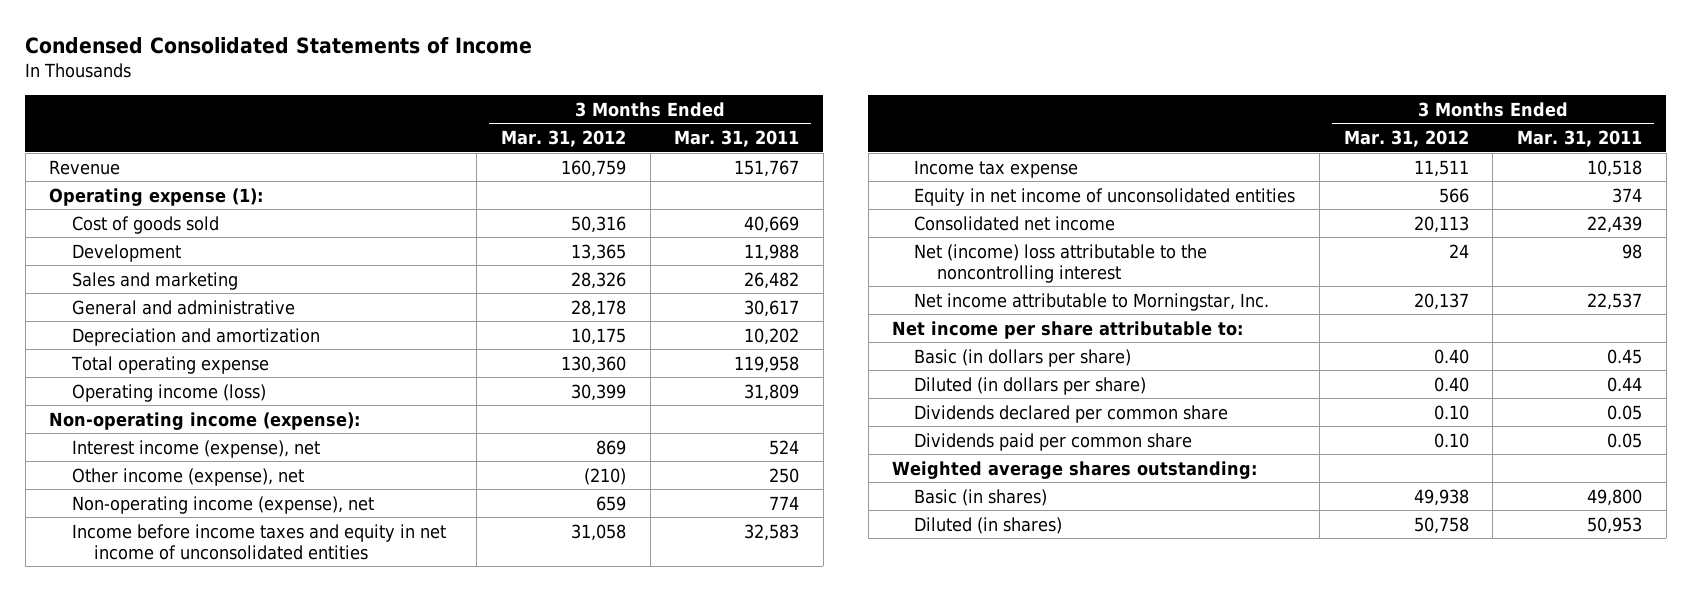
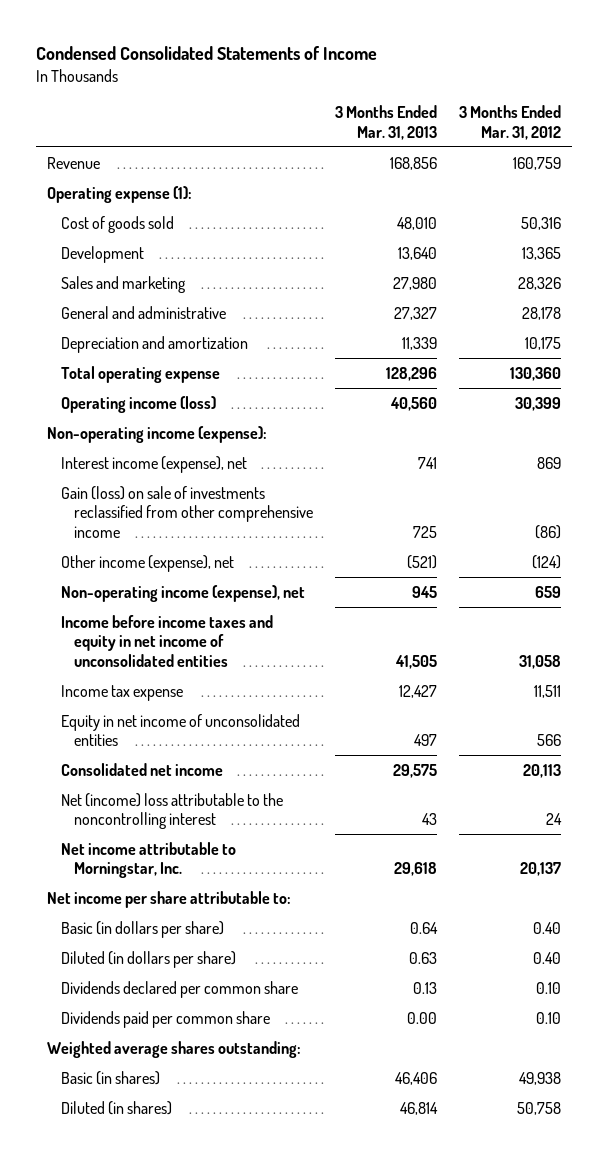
[674,130,800,148] Mar. 31, 2011 -> none
none -> [335,105,438,140] 3 Months Ended Mar. 31, 2013
none -> [60,485,314,539] Gain (loss) on sale of investments reclassified from other comprehensive income
[583,467,626,485] (210) -> [532,554,562,569] (124)

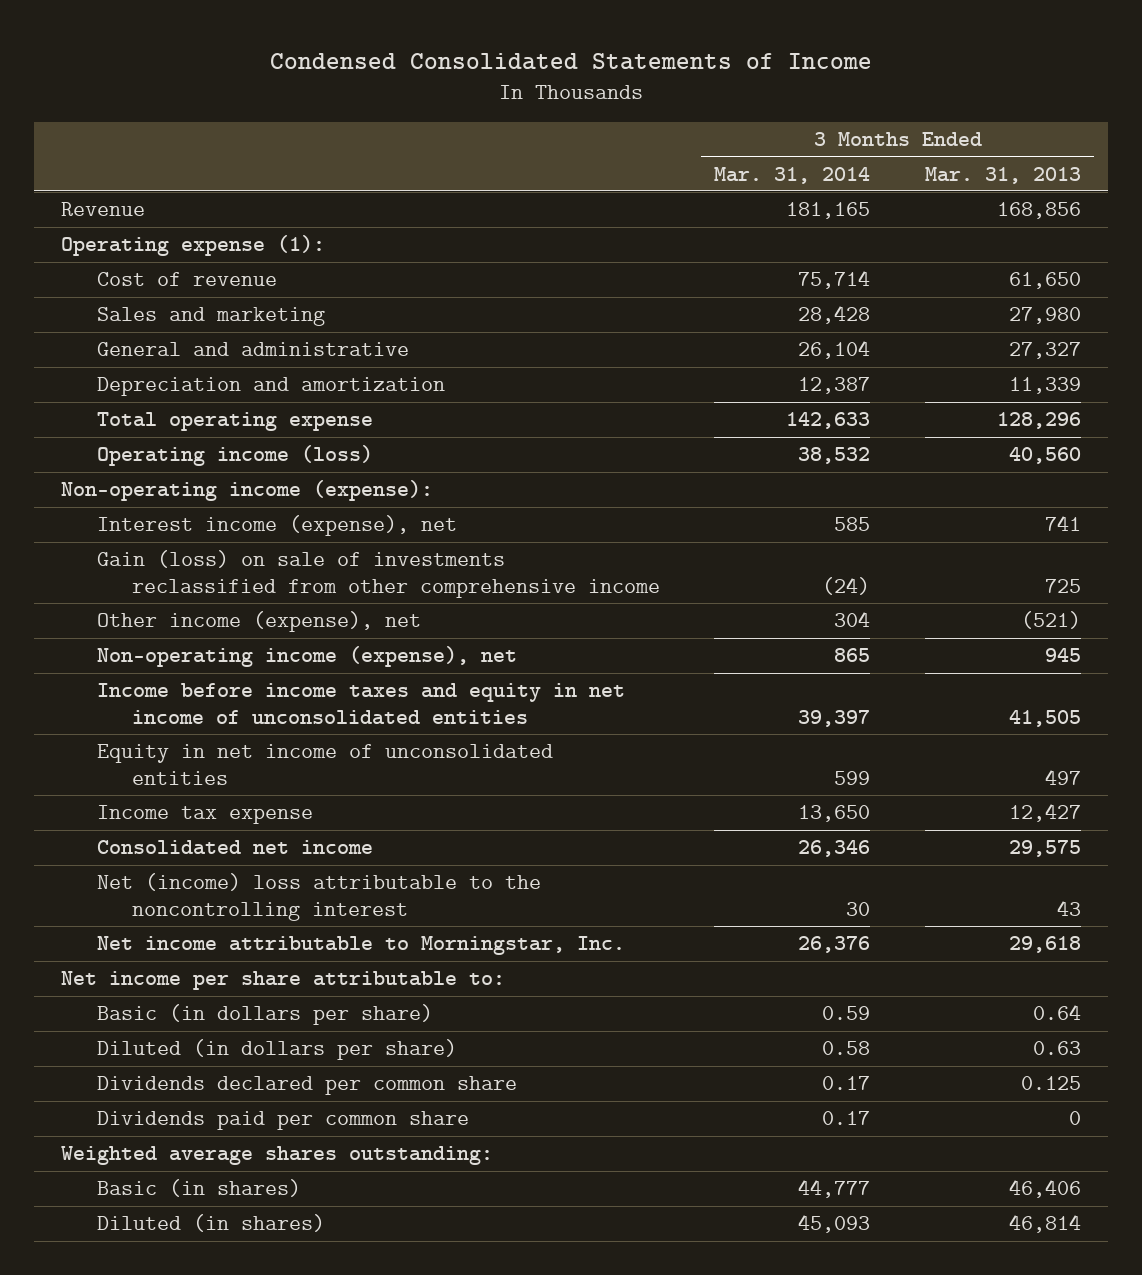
[459,105,562,140] 3 Months Ended Mar. 31, 2012 -> none
none -> [714,166,871,184] Mar. 31, 2014
[60,245,144,263] Development -> none
[60,215,174,233] Cost of goods sold -> [96,272,277,287] Cost of revenue
[397,216,438,230] 48,010 -> [1008,272,1081,290] 61,650
[60,684,183,701] Income tax expense -> [96,805,313,825] Income tax expense
[413,981,438,994] 0.13 -> [1020,1076,1081,1091] 0.125
[407,1011,438,1024] 0.00 -> [1068,1111,1081,1126] 0

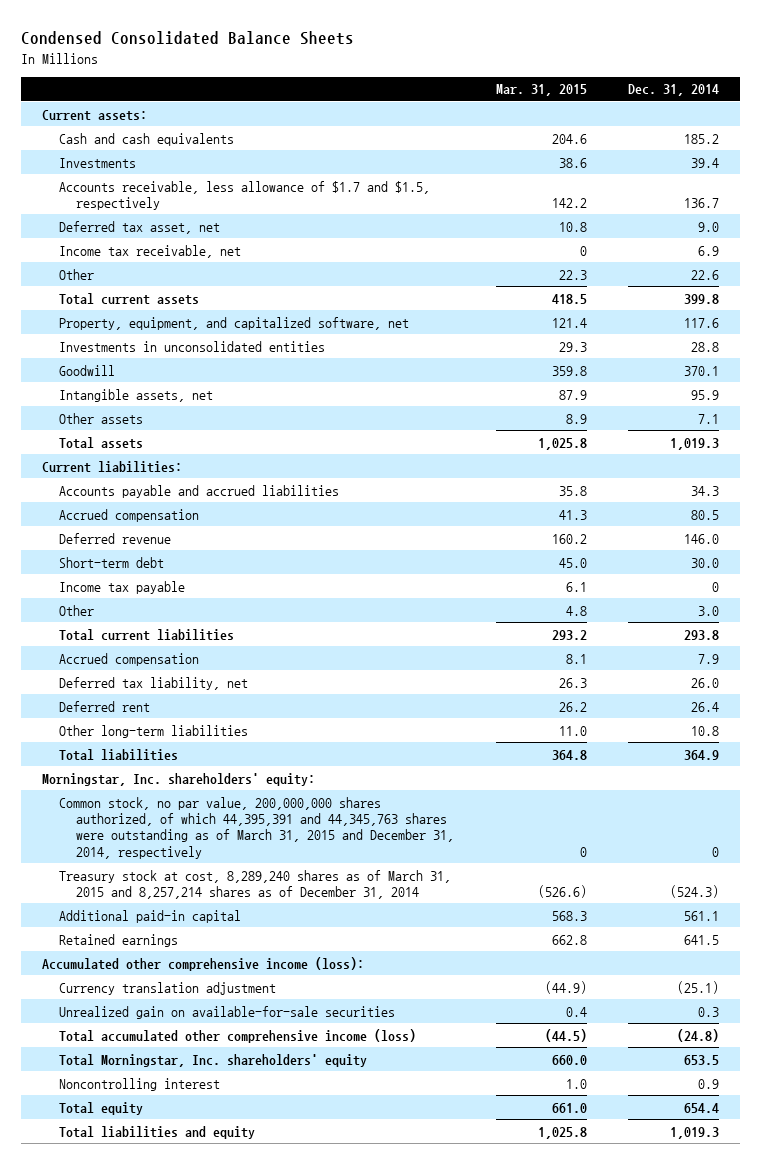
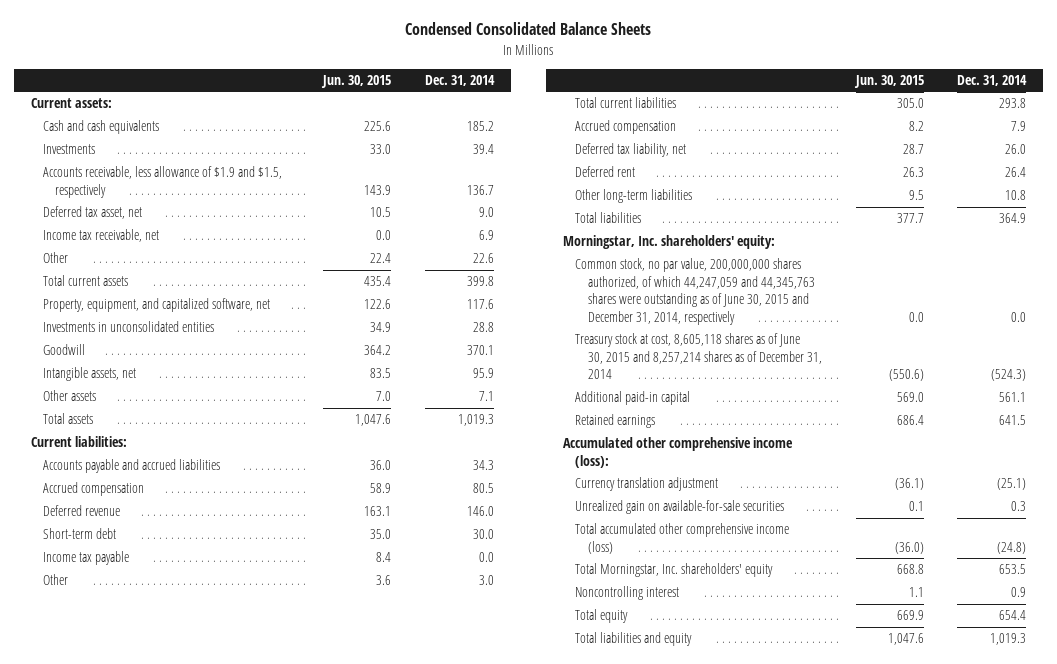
[495,84,587,97] Mar. 31, 2015 -> none
none -> [320,74,391,88] Jun. 30, 2015
[59,180,431,210] Accounts receivable, less allowance of $1.7 and $1.5, respectively -> [42,166,282,198] Accounts receivable, less allowance of $1.9 and $1.5, respectively
[712,581,720,592] 0 -> [478,552,494,563] 0.0
[59,796,455,859] Common stock, no par value, 200,000,000 shares authorized, of which 44,395,391 and 44,345,763 shares were outstanding as of March 31, 2015 and December 31, 2014, respectively -> [575,258,815,325] Common stock, no par value, 200,000,000 shares authorized, of which 44,247,059 and 44,345,763 shares were outstanding as of June 30, 2015 and December 31, 2014, respectively
[712,846,720,857] 0 -> [1011,311,1027,322] 0.0
[59,869,452,899] Treasury stock at cost, 8,289,240 shares as of March 31, 2015 and 8,257,214 shares as of December 31, 2014 -> [575,333,822,380] Treasury stock at cost, 8,605,118 shares as of June 30, 2015 and 8,257,214 shares as of December 31, 2014

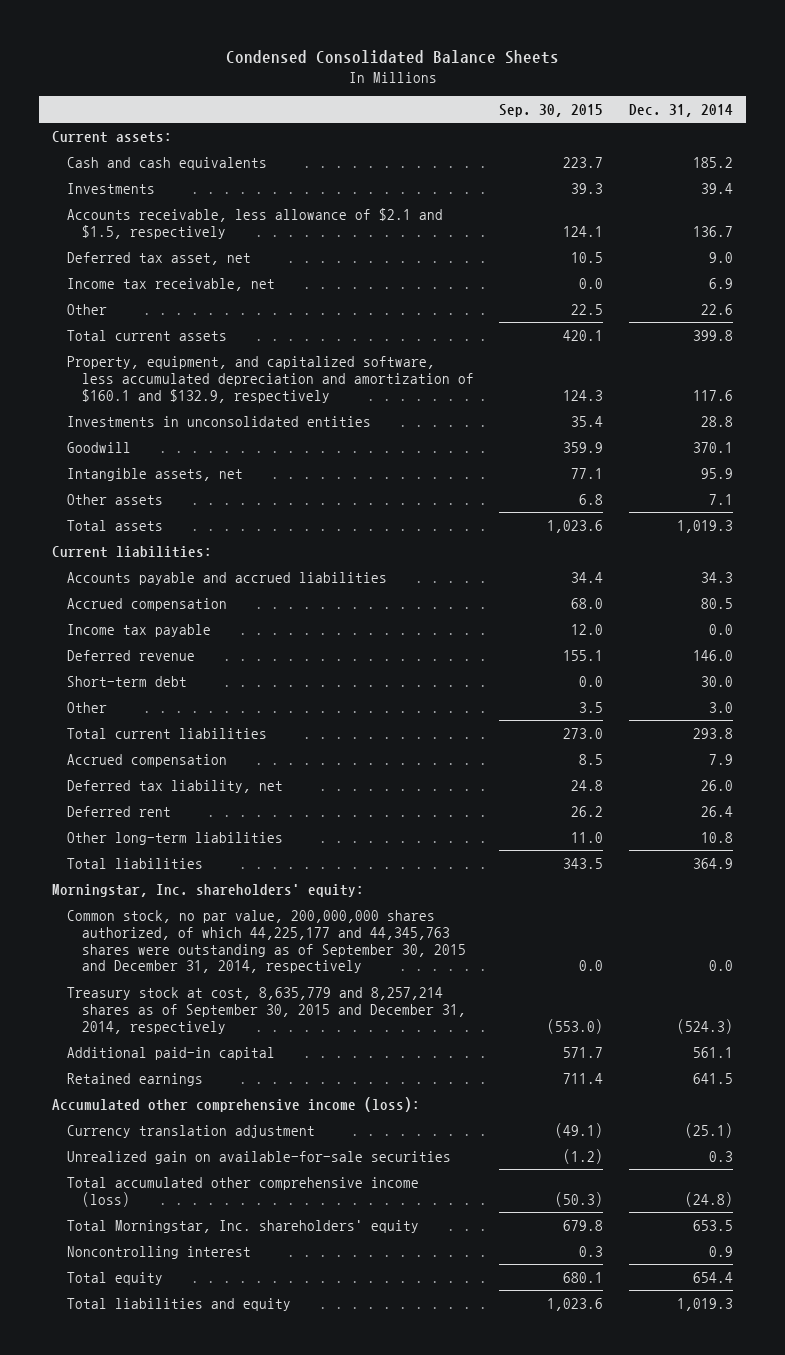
[320,74,391,88] Jun. 30, 2015 -> none
none -> [499,104,604,118] Sep. 30, 2015
[42,166,282,198] Accounts receivable, less allowance of $1.9 and $1.5, respectively -> [66,207,443,239] Accounts receivable, less allowance of $2.1 and $1.5, respectively
[42,298,270,313] Property, equipment, and capitalized software, net -> [66,355,474,403] Property, equipment, and capitalized software, less accumulated depreciation and amortization of $160.1 and $132.9, respectively
[42,551,129,566] Income tax payable -> [66,623,211,637] Income tax payable
[575,258,815,325] Common stock, no par value, 200,000,000 shares authorized, of which 44,247,059 and 44,345,763 shares were outstanding as of June 30, 2015 and December 31, 2014, respectively -> [66,909,466,974] Common stock, no par value, 200,000,000 shares authorized, of which 44,225,177 and 44,345,763 shares were outstanding as of September 30, 2015 and December 31, 2014, respectively
[575,333,822,380] Treasury stock at cost, 8,605,118 shares as of June 30, 2015 and 8,257,214 shares as of December 31, 2014 -> [66,986,466,1034] Treasury stock at cost, 8,635,779 and 8,257,214 shares as of September 30, 2015 and December 31, 2014, respectively

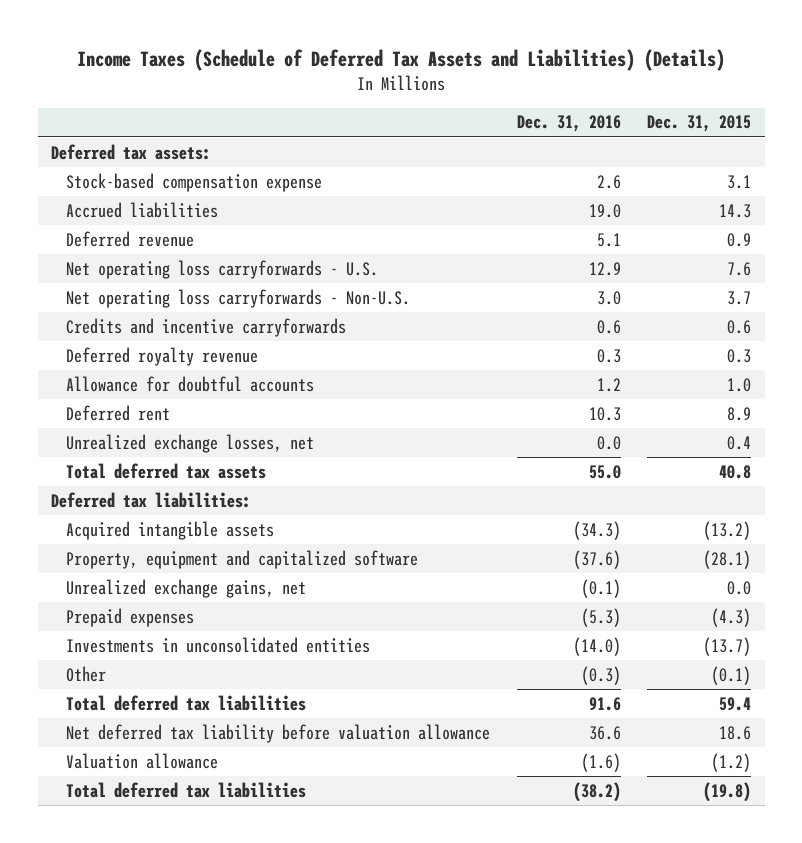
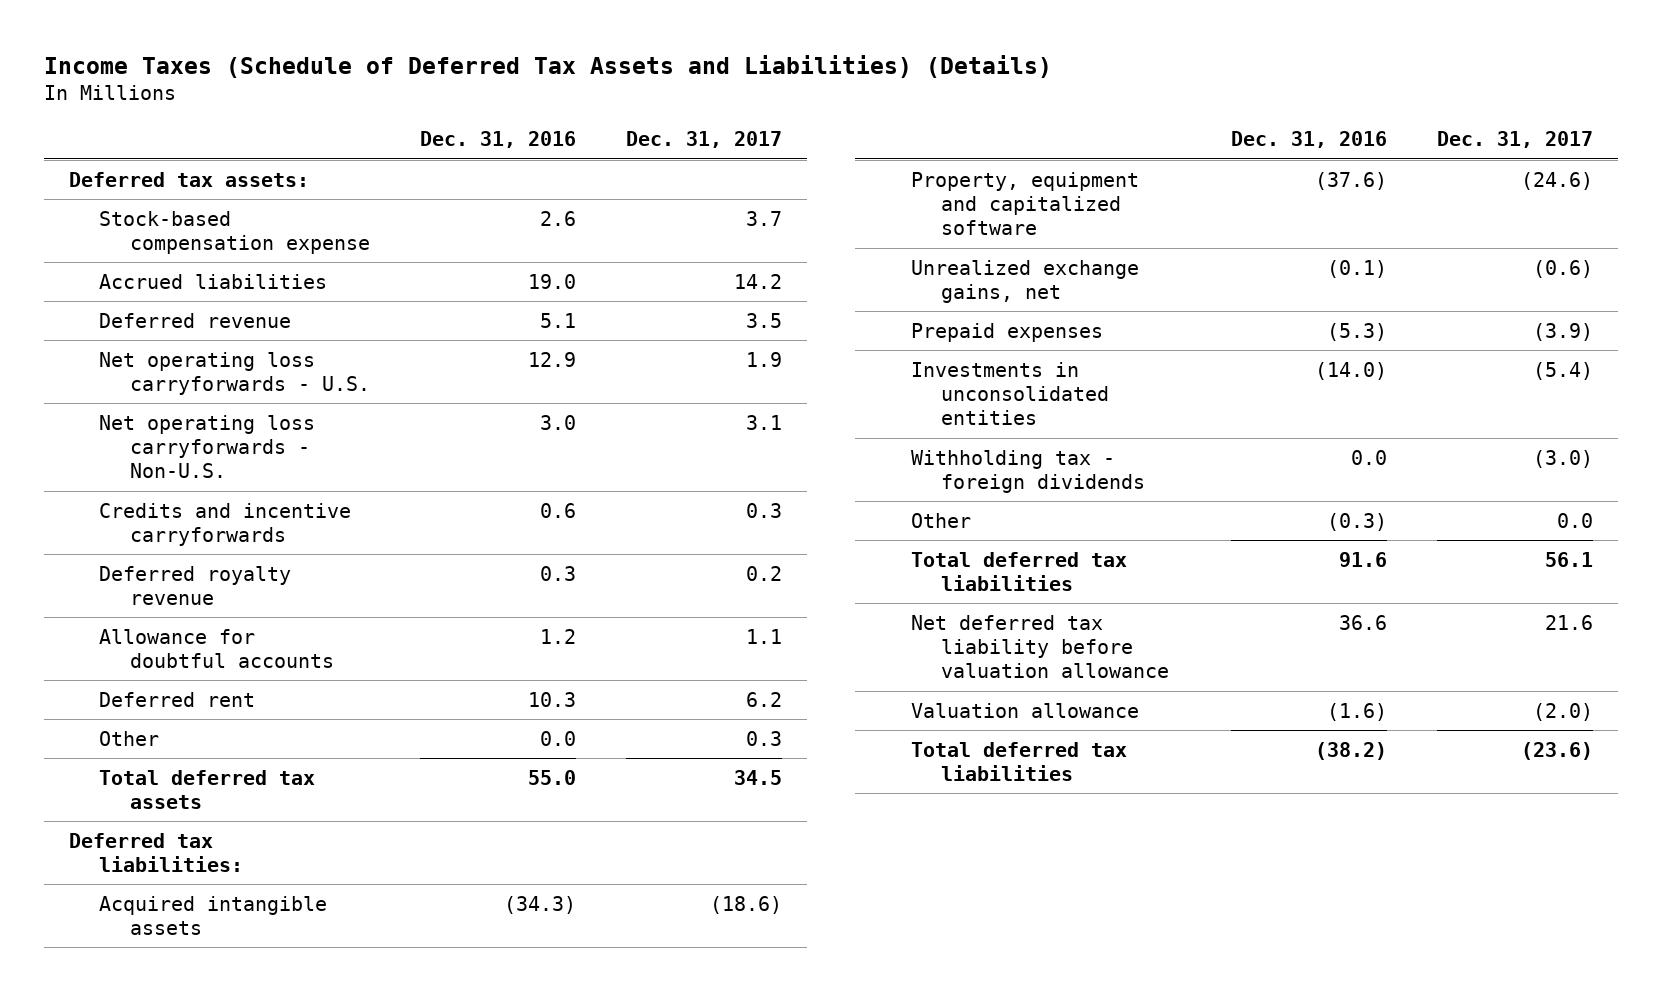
[647,115,752,133] Dec. 31, 2015 -> none
none -> [625,131,782,149] Dec. 31, 2017
[66,433,315,453] Unrealized exchange losses, net -> none
none -> [99,730,160,746] Other
none -> [910,449,1146,493] Withholding tax - foreign dividends

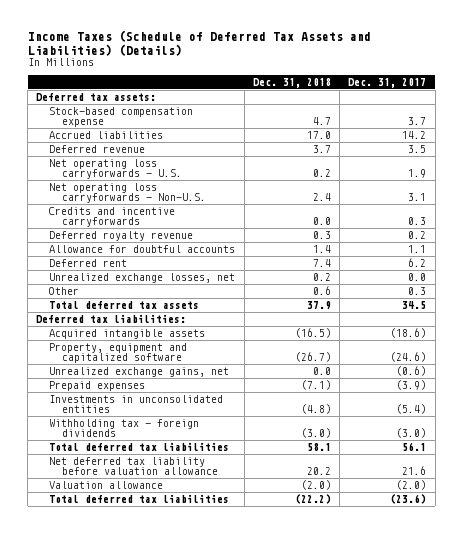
[419,131,576,149] Dec. 31, 2016 -> none
none -> [252,77,331,88] Dec. 31, 2018
none -> [49,272,236,283] Unrealized exchange losses, net
[910,512,971,528] Other -> none

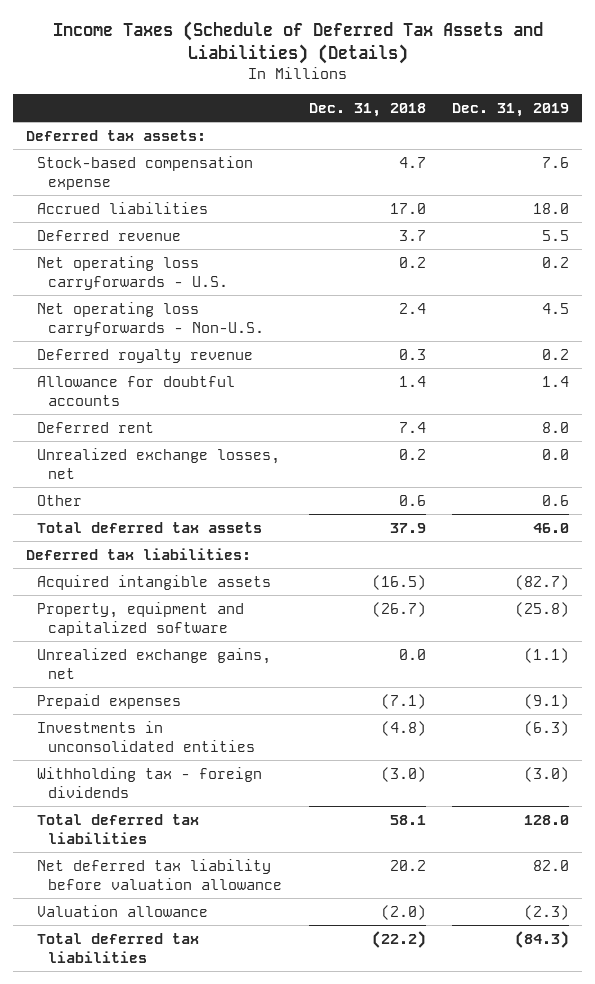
[348,77,427,88] Dec. 31, 2017 -> none
none -> [452,103,570,118] Dec. 31, 2019
[49,206,176,227] Credits and incentive carryforwards -> none

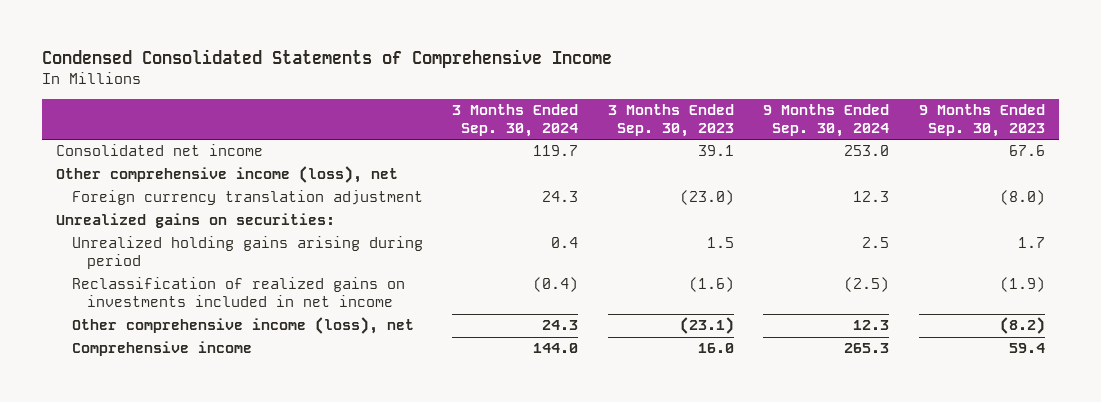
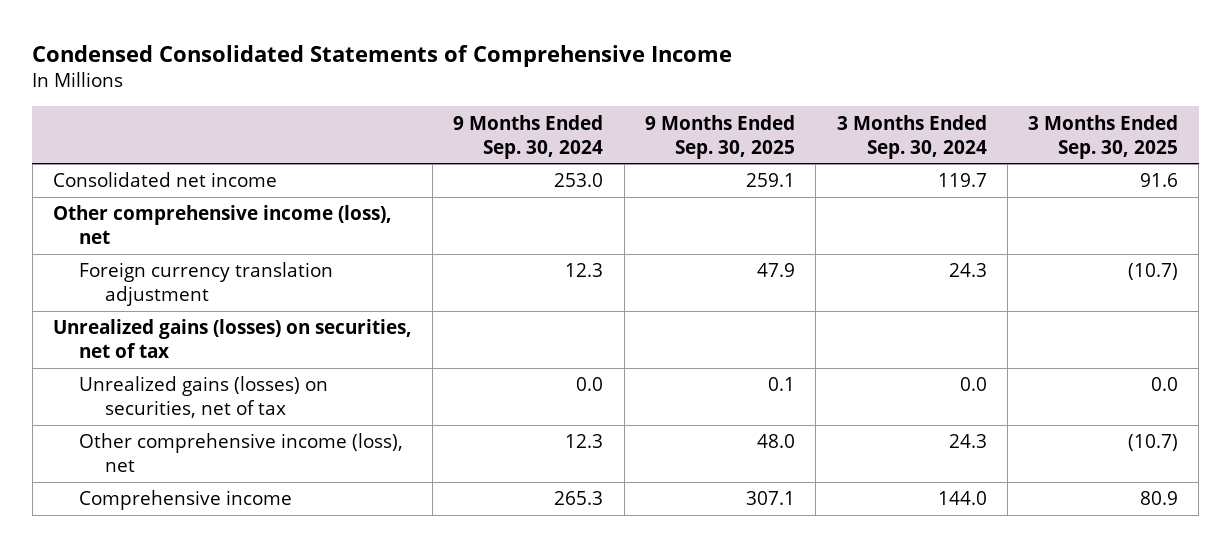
[607,103,734,137] 3 Months Ended Sep. 30, 2023 -> none
[918,103,1045,137] 9 Months Ended Sep. 30, 2023 -> none
none -> [645,114,796,159] 9 Months Ended Sep. 30, 2025
none -> [1028,114,1179,159] 3 Months Ended Sep. 30, 2025
[71,236,423,270] Unrealized holding gains arising during period -> none
[71,277,405,308] Reclassification of realized gains on investments included in net income -> none
[56,213,336,229] Unrealized gains on securities: -> [52,319,412,359] Unrealized gains (losses) on securities, net of tax
none -> [78,376,328,419] Unrealized gains (losses) on securities, net of tax

